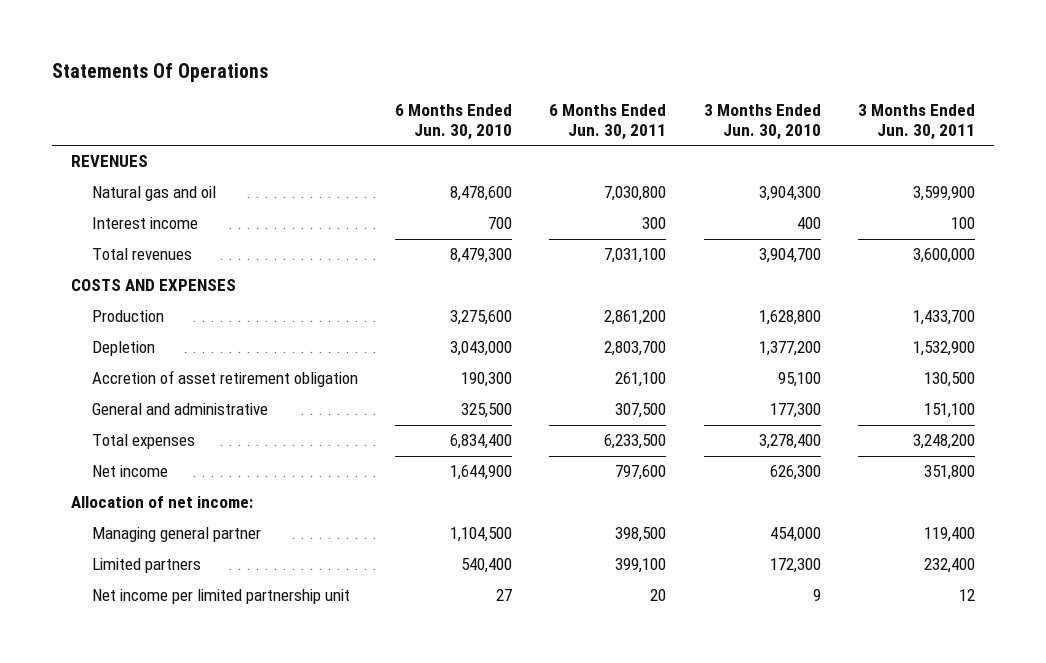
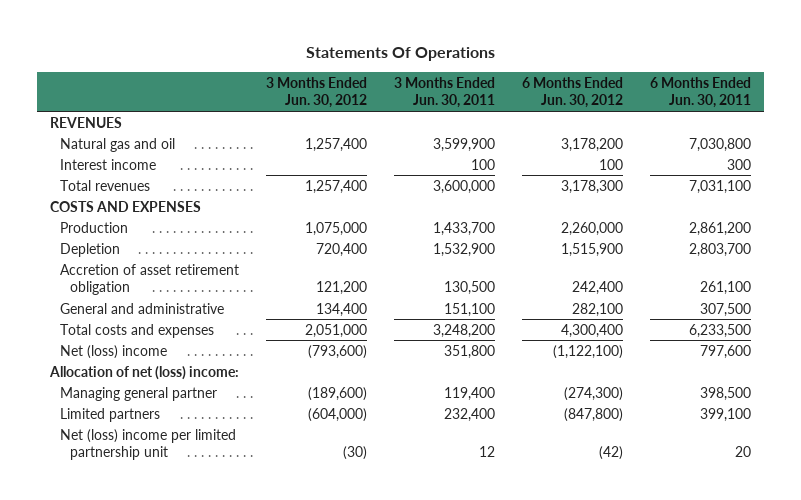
[395,104,513,140] 6 Months Ended Jun. 30, 2010 -> none
[703,104,821,140] 3 Months Ended Jun. 30, 2010 -> none
none -> [266,76,368,109] 3 Months Ended Jun. 30, 2012
none -> [522,76,624,109] 6 Months Ended Jun. 30, 2012
[91,434,195,450] Total expenses -> [60,323,215,338] Total costs and expenses
[91,465,168,478] Net income -> [60,344,168,359] Net (loss) income
[70,496,253,509] Allocation of net income: -> [49,365,240,380] Allocation of net (loss) income:
[91,589,350,605] Net income per limited partnership unit -> [60,428,237,461] Net (loss) income per limited partnership unit

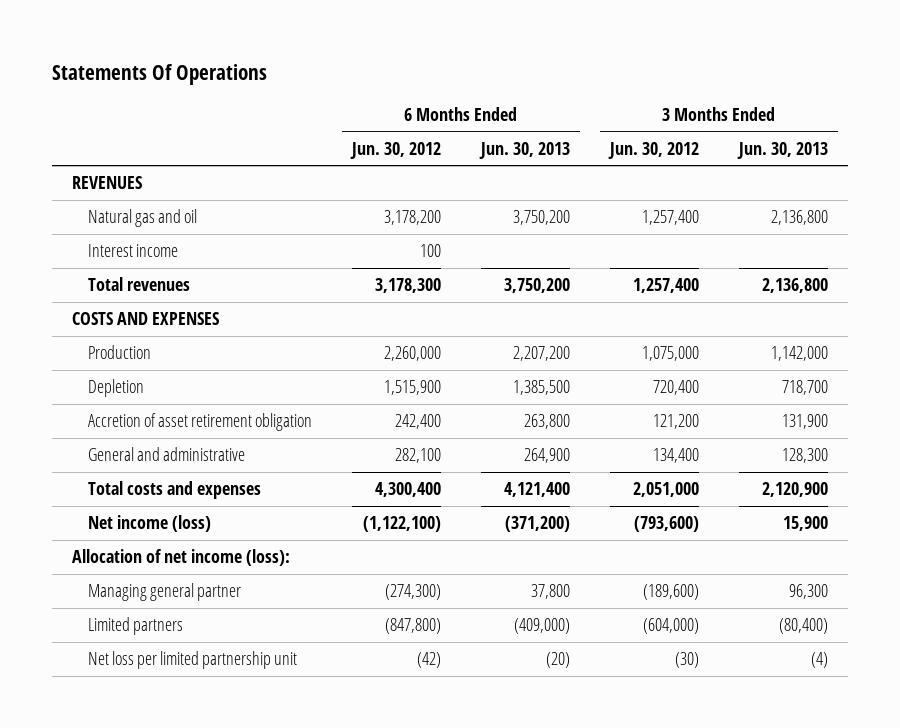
[394,76,496,109] 3 Months Ended Jun. 30, 2011 -> none
[650,76,752,109] 6 Months Ended Jun. 30, 2011 -> none
none -> [478,141,570,159] Jun. 30, 2013
none -> [736,141,828,159] Jun. 30, 2013
[60,344,168,359] Net (loss) income -> [87,515,211,533] Net income (loss)
[49,365,240,380] Allocation of net (loss) income: -> [72,549,291,567] Allocation of net income (loss):
[60,428,237,461] Net (loss) income per limited partnership unit -> [87,651,297,670] Net loss per limited partnership unit

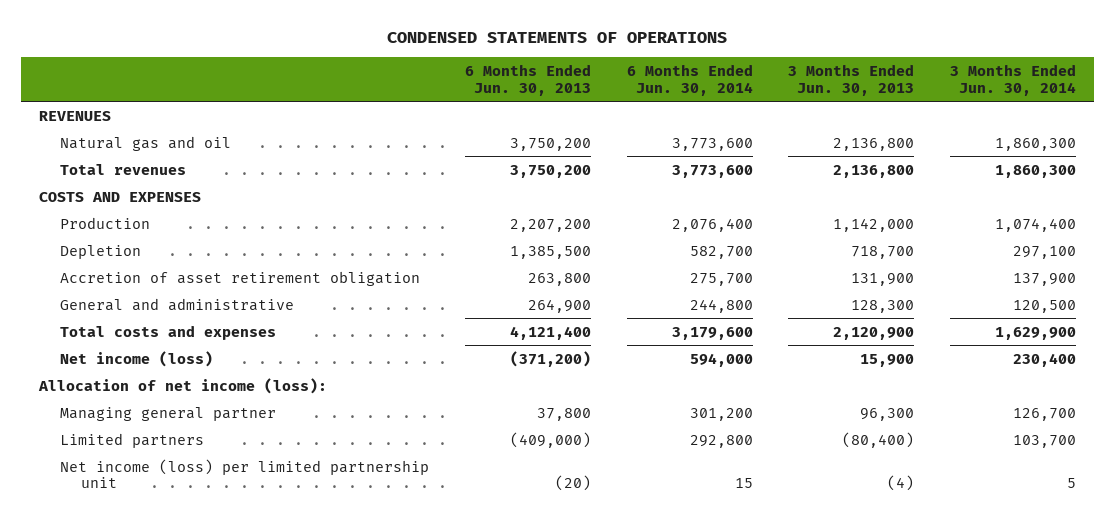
[52,64,268,86] Statements Of Operations -> [387,32,728,44] CONDENSED STATEMENTS OF OPERATIONS
[349,141,441,159] Jun. 30, 2012 -> none
[607,141,699,159] Jun. 30, 2012 -> none
none -> [626,64,753,96] 6 Months Ended Jun. 30, 2014
none -> [949,64,1076,96] 3 Months Ended Jun. 30, 2014
[87,244,178,258] Interest income -> none
[87,651,297,670] Net loss per limited partnership unit -> [60,458,430,489] Net income (loss) per limited partnership unit

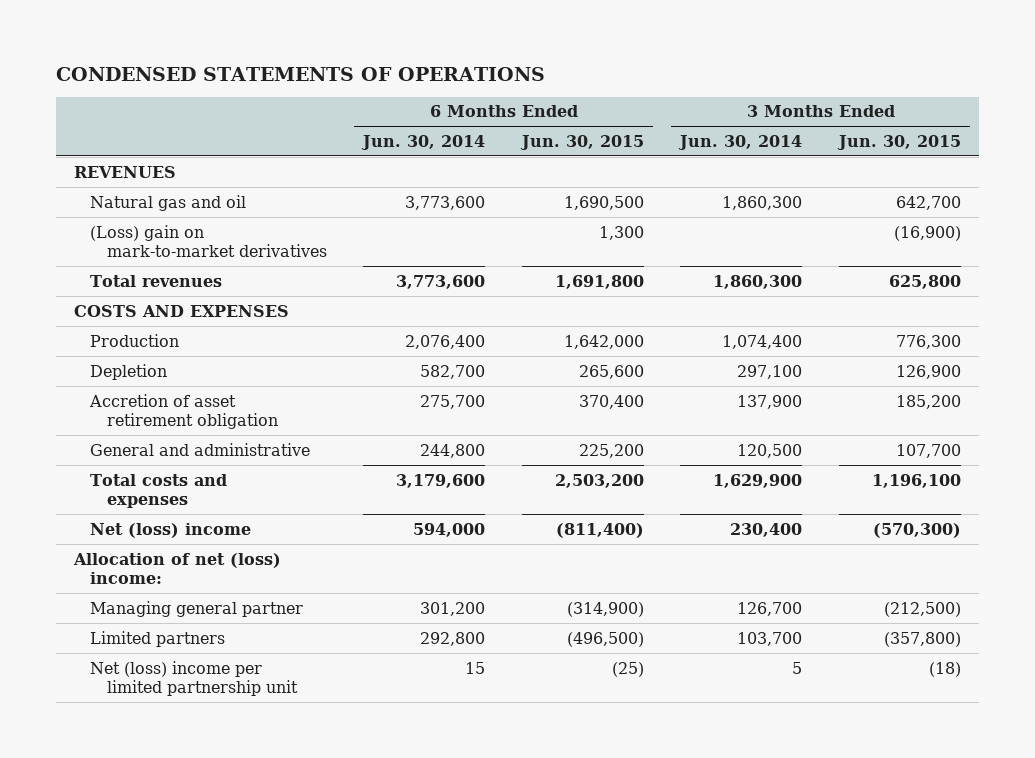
[464,64,591,96] 6 Months Ended Jun. 30, 2013 -> none
[788,64,915,96] 3 Months Ended Jun. 30, 2013 -> none
none -> [519,134,644,150] Jun. 30, 2015
none -> [837,134,962,150] Jun. 30, 2015
none -> [90,224,327,257] (Loss) gain on mark-to-market derivatives
[60,350,214,367] Net income (loss) -> [90,522,252,538] Net (loss) income
[37,377,327,394] Allocation of net income (loss): -> [72,552,281,584] Allocation of net (loss) income:
[60,458,430,489] Net income (loss) per limited partnership unit -> [90,660,298,696] Net (loss) income per limited partnership unit

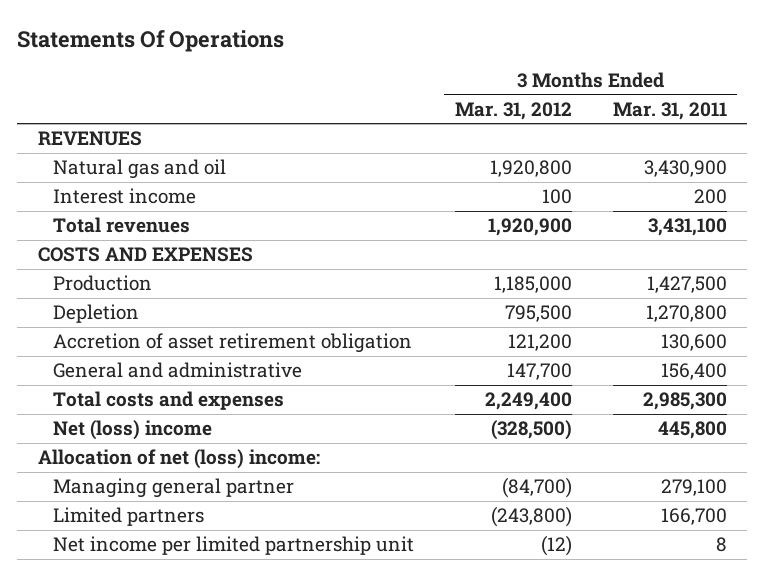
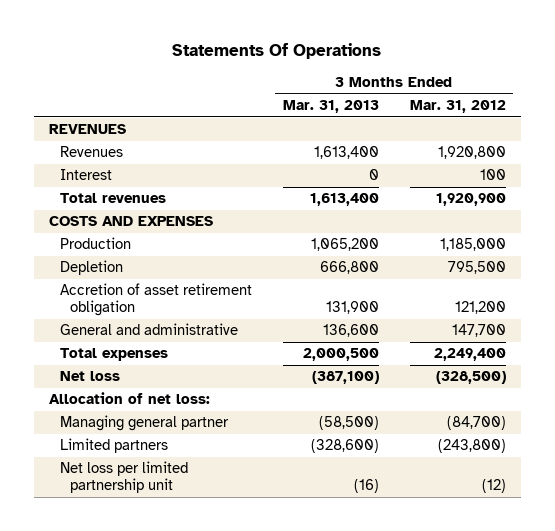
[612,101,727,120] Mar. 31, 2011 -> none
none -> [282,100,379,114] Mar. 31, 2013
[52,159,226,180] Natural gas and oil -> [59,146,123,158] Revenues
[52,188,196,205] Interest income -> [59,169,112,181] Interest
[52,391,284,411] Total costs and expenses -> [59,348,168,362] Total expenses
[52,420,212,441] Net (loss) income -> [59,371,120,382] Net loss
[37,449,320,470] Allocation of net (loss) income: -> [49,392,211,405] Allocation of net loss:
[52,536,414,556] Net income per limited partnership unit -> [59,461,188,494] Net loss per limited partnership unit

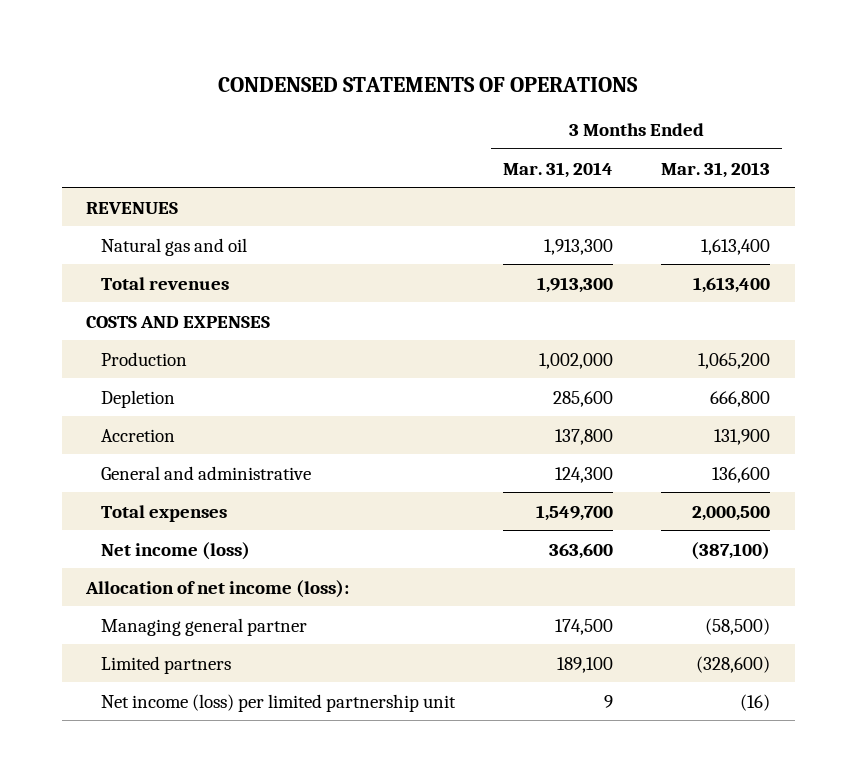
[172,43,382,60] Statements Of Operations -> [218,76,639,92] CONDENSED STATEMENTS OF OPERATIONS
[409,100,506,114] Mar. 31, 2012 -> none
none -> [503,161,614,178] Mar. 31, 2014
[59,169,112,181] Interest -> none
[59,146,123,158] Revenues -> [101,237,248,256] Natural gas and oil
[59,283,252,317] Accretion of asset retirement obligation -> [101,428,176,442] Accretion
[59,371,120,382] Net loss -> [101,541,251,560] Net income (loss)
[49,392,211,405] Allocation of net loss: -> [84,579,349,598] Allocation of net income (loss):
[59,461,188,494] Net loss per limited partnership unit -> [101,693,457,712] Net income (loss) per limited partnership unit

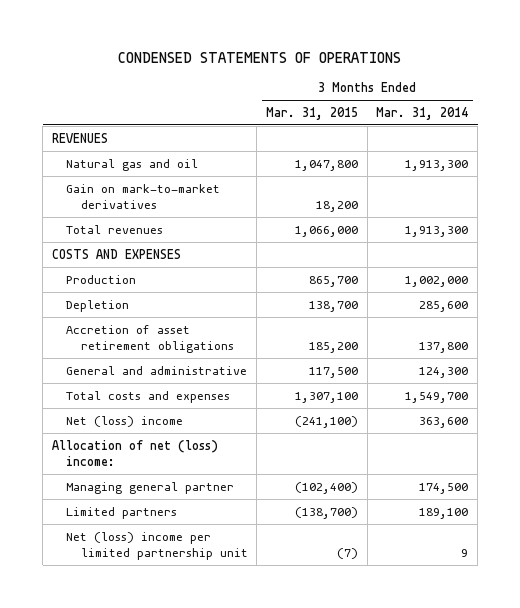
[661,161,771,178] Mar. 31, 2013 -> none
none -> [266,106,359,120] Mar. 31, 2015
none -> [66,183,221,210] Gain on mark-to-market derivatives
[101,428,176,442] Accretion -> [66,324,234,354] Accretion of asset retirement obligations
[101,504,228,522] Total expenses -> [66,390,231,403] Total costs and expenses
[101,541,251,560] Net income (loss) -> [66,415,184,427] Net (loss) income
[84,579,349,598] Allocation of net income (loss): -> [51,439,218,467] Allocation of net (loss) income:
[101,693,457,712] Net income (loss) per limited partnership unit -> [66,531,248,561] Net (loss) income per limited partnership unit

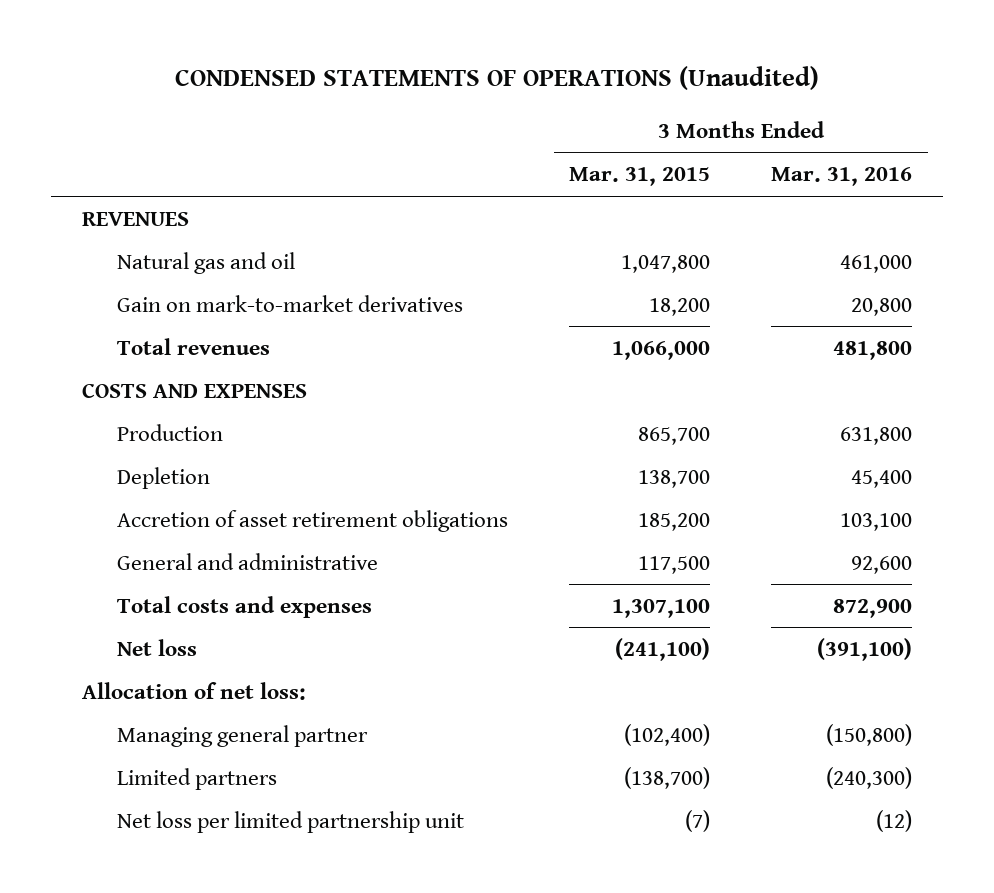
[118,51,402,63] CONDENSED STATEMENTS OF OPERATIONS -> [175,66,820,91] CONDENSED STATEMENTS OF OPERATIONS (Unaudited)
[376,106,469,120] Mar. 31, 2014 -> none
none -> [771,167,913,187] Mar. 31, 2016
[66,415,184,427] Net (loss) income -> [116,638,197,656] Net loss
[51,439,218,467] Allocation of net (loss) income: -> [81,681,306,700] Allocation of net loss:
[66,531,248,561] Net (loss) income per limited partnership unit -> [116,810,464,833] Net loss per limited partnership unit

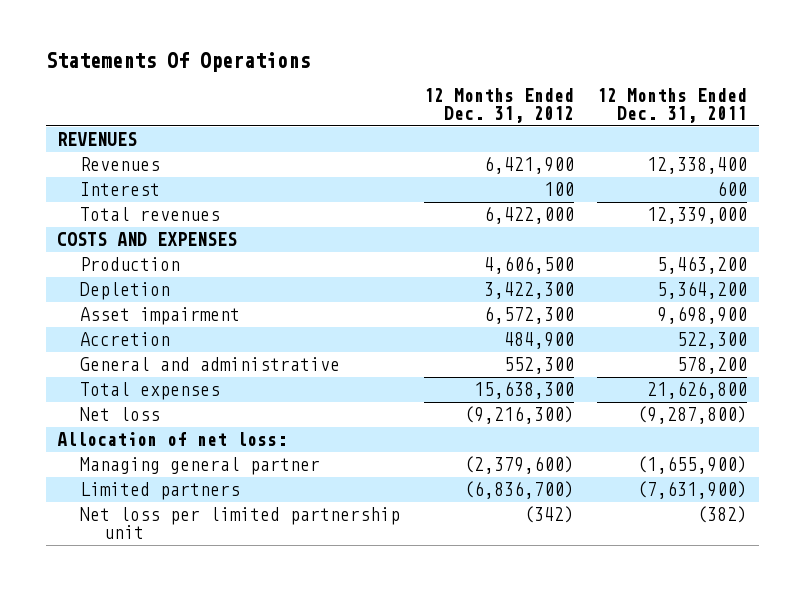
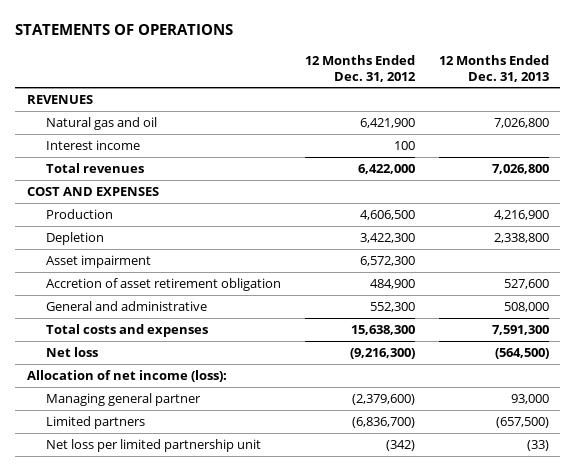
[45,52,310,73] Statements Of Operations -> [14,24,233,36] STATEMENTS OF OPERATIONS
[597,87,748,123] 12 Months Ended Dec. 31, 2011 -> none
none -> [438,54,549,82] 12 Months Ended Dec. 31, 2013
[80,157,161,172] Revenues -> [45,117,157,131] Natural gas and oil
[80,182,161,197] Interest -> [45,140,140,151] Interest income
[57,232,238,247] COSTS AND EXPENSES -> [26,187,159,197] COST AND EXPENSES
[80,332,171,347] Accretion -> [45,278,281,292] Accretion of asset retirement obligation
[80,382,221,401] Total expenses -> [45,324,208,338] Total costs and expenses
[57,432,288,447] Allocation of net loss: -> [26,370,227,383] Allocation of net income (loss):

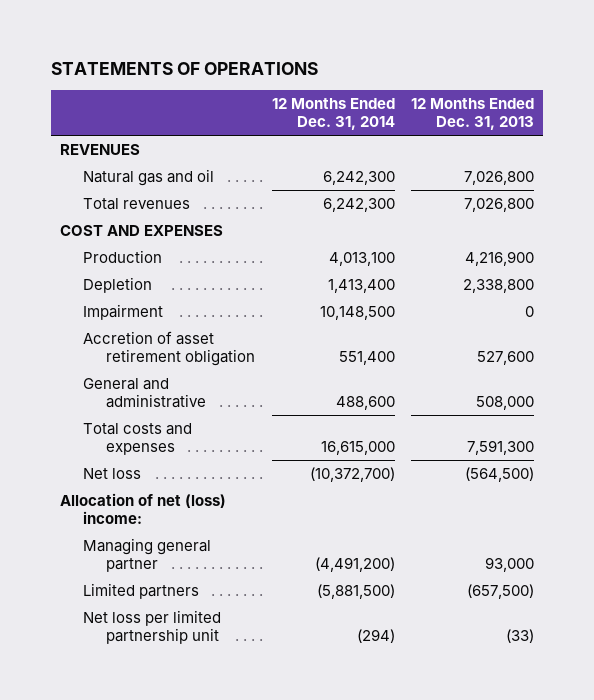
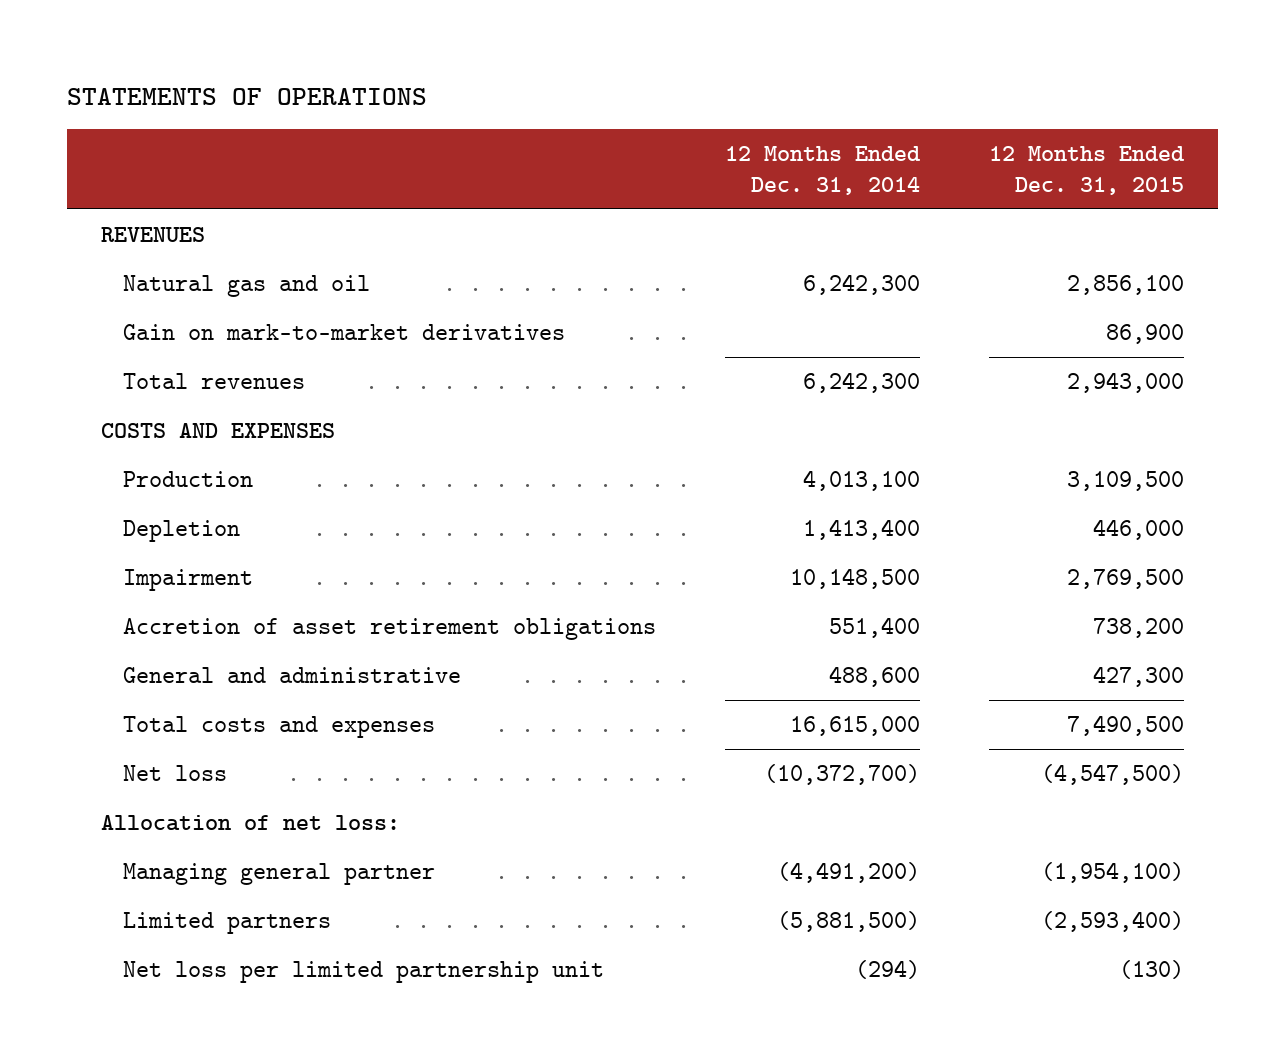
[411,97,535,131] 12 Months Ended Dec. 31, 2013 -> none
none -> [988,145,1185,195] 12 Months Ended Dec. 31, 2015
none -> [122,323,565,340] Gain on mark-to-market derivatives
[59,225,223,237] COST AND EXPENSES -> [101,422,336,438] COSTS AND EXPENSES
[82,331,255,367] Accretion of asset retirement obligation -> [122,617,656,640] Accretion of asset retirement obligations
[59,493,226,525] Allocation of net (loss) income: -> [101,814,401,831] Allocation of net loss:

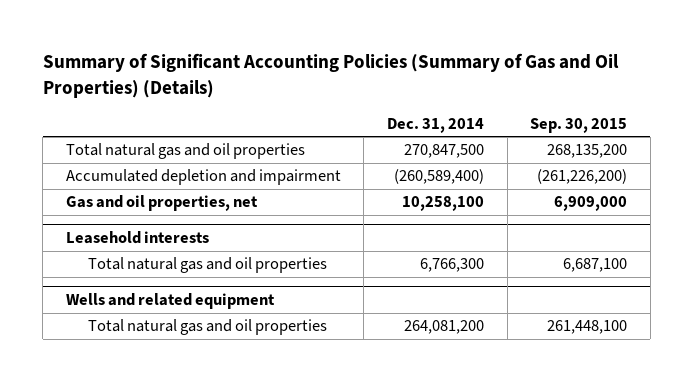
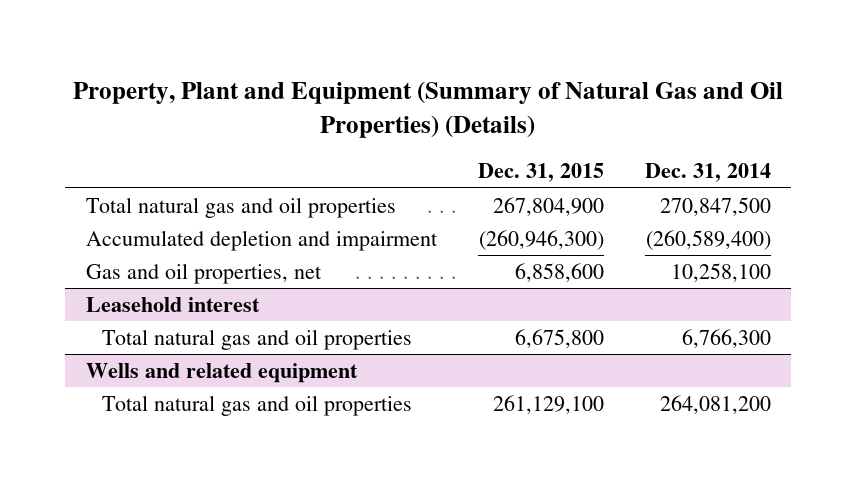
[42,53,619,98] Summary of Significant Accounting Policies (Summary of Gas and Oil Properties) (Details) -> [73,81,784,138] Property, Plant and Equipment (Summary of Natural Gas and Oil Properties) (Details)
[530,117,628,133] Sep. 30, 2015 -> none
none -> [477,163,604,183] Dec. 31, 2015
[65,230,209,244] Leasehold interests -> [85,296,260,312] Leasehold interest

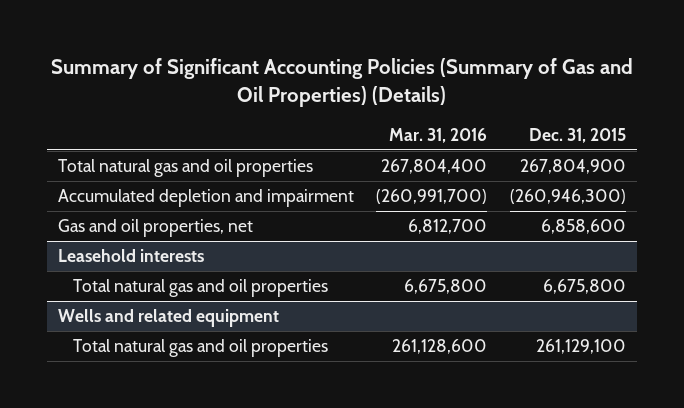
[73,81,784,138] Property, Plant and Equipment (Summary of Natural Gas and Oil Properties) (Details) -> [50,58,633,107] Summary of Significant Accounting Policies (Summary of Gas and Oil Properties) (Details)
[644,163,771,183] Dec. 31, 2014 -> none
none -> [389,127,488,143] Mar. 31, 2016
[85,296,260,312] Leasehold interest -> [57,249,204,263] Leasehold interests

